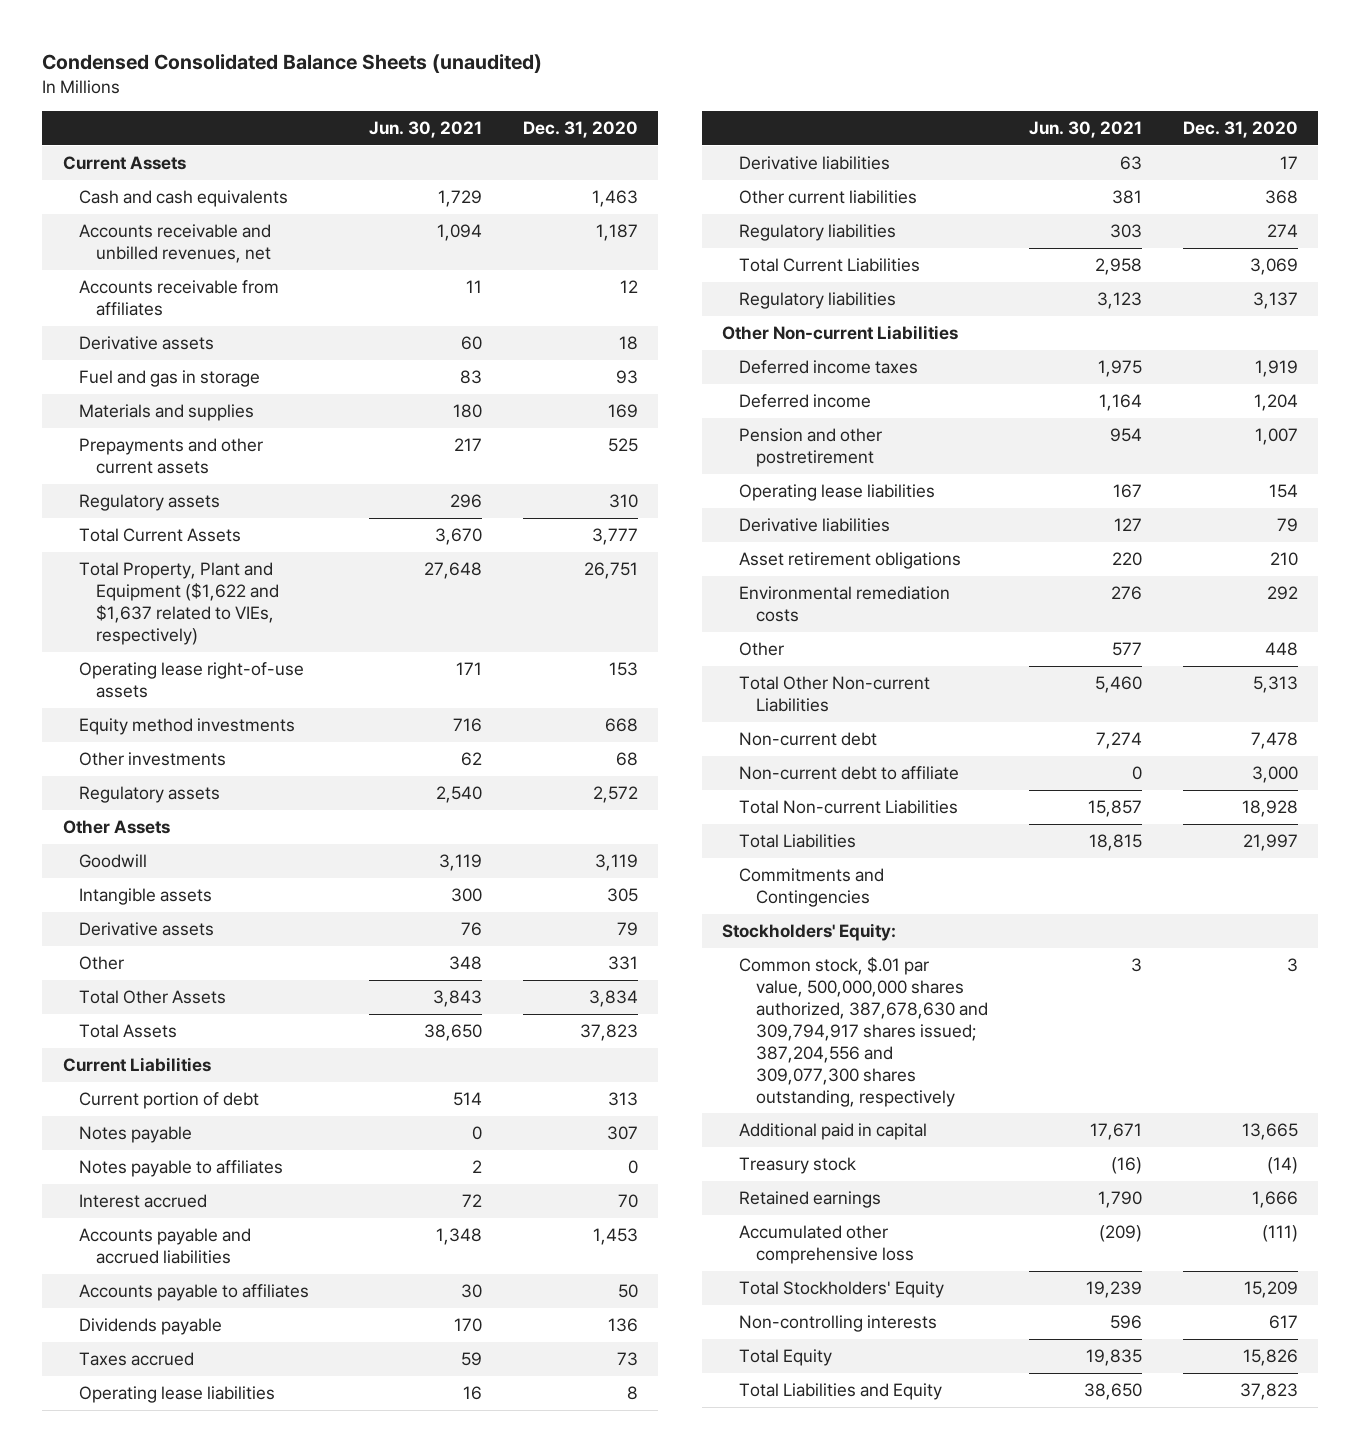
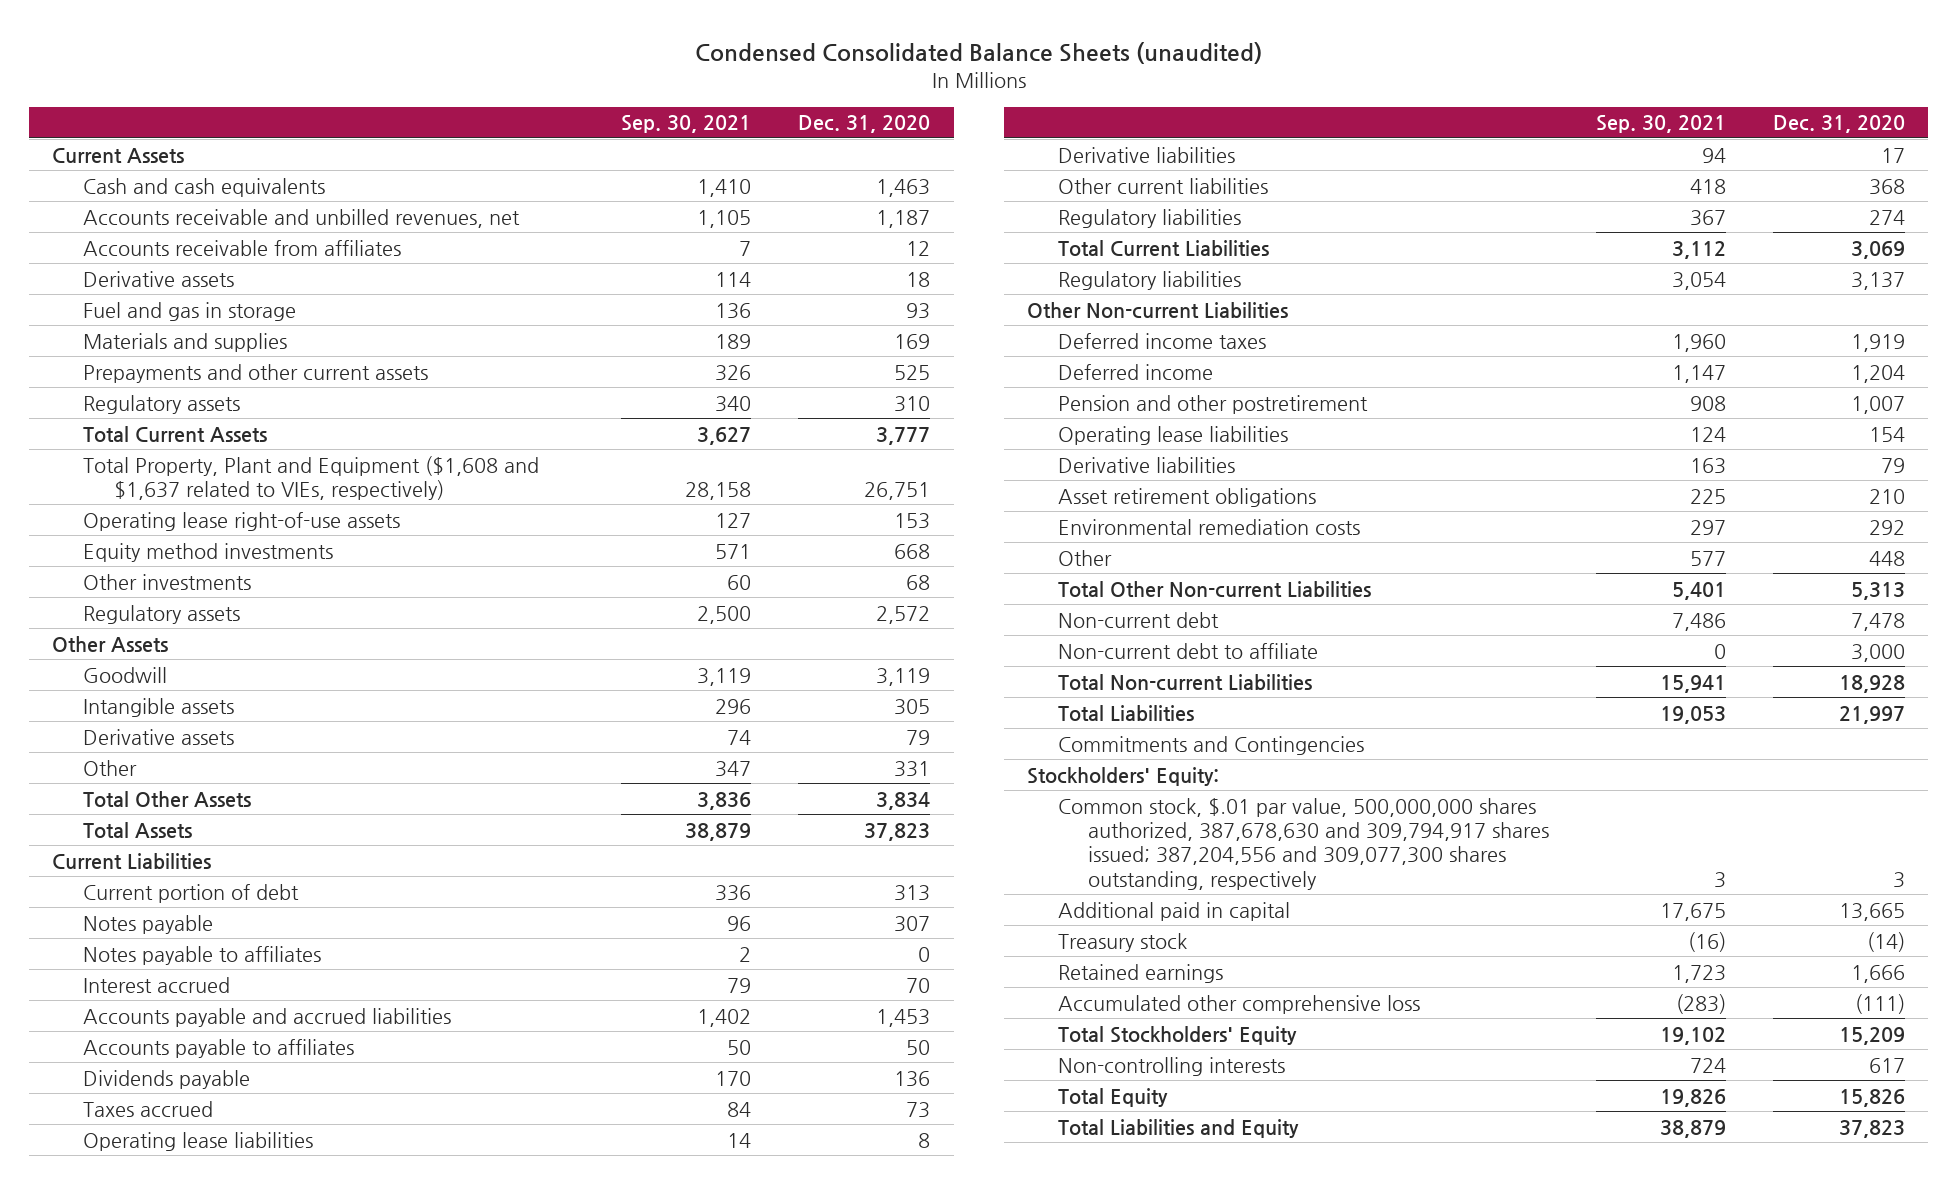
[368,120,482,138] Jun. 30, 2021 -> none
none -> [621,115,752,134] Sep. 30, 2021
[79,562,280,645] Total Property, Plant and Equipment ($1,622 and $1,637 related to VIEs, respectively) -> [83,455,540,500] Total Property, Plant and Equipment ($1,608 and $1,637 related to VIEs, respectively)

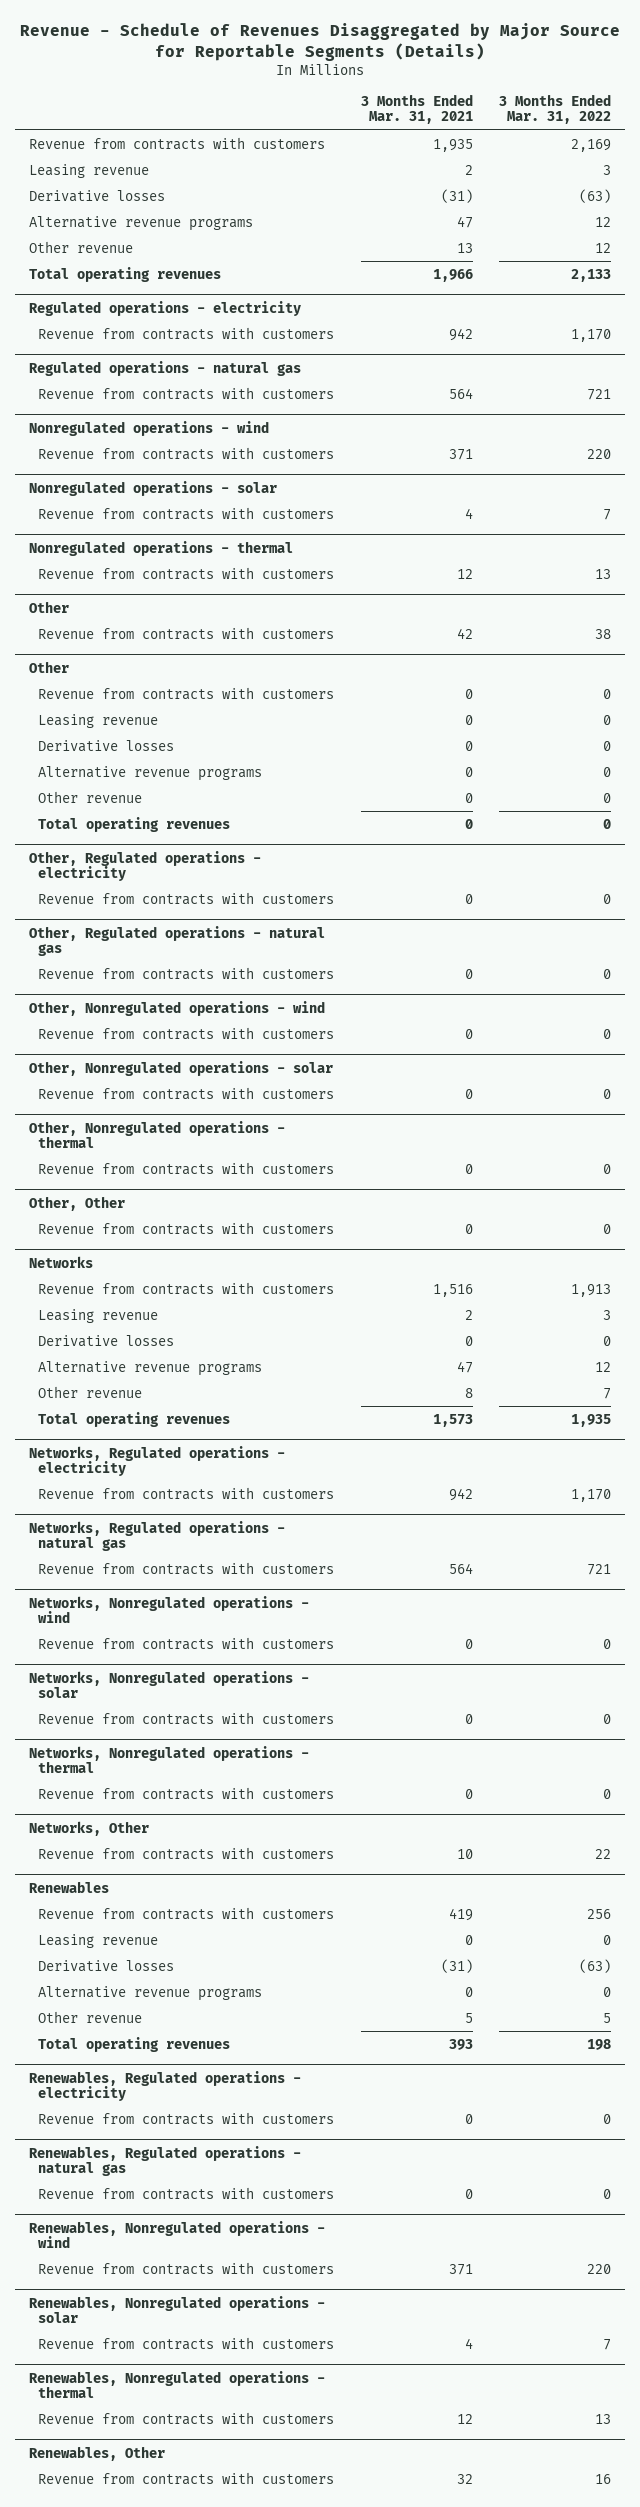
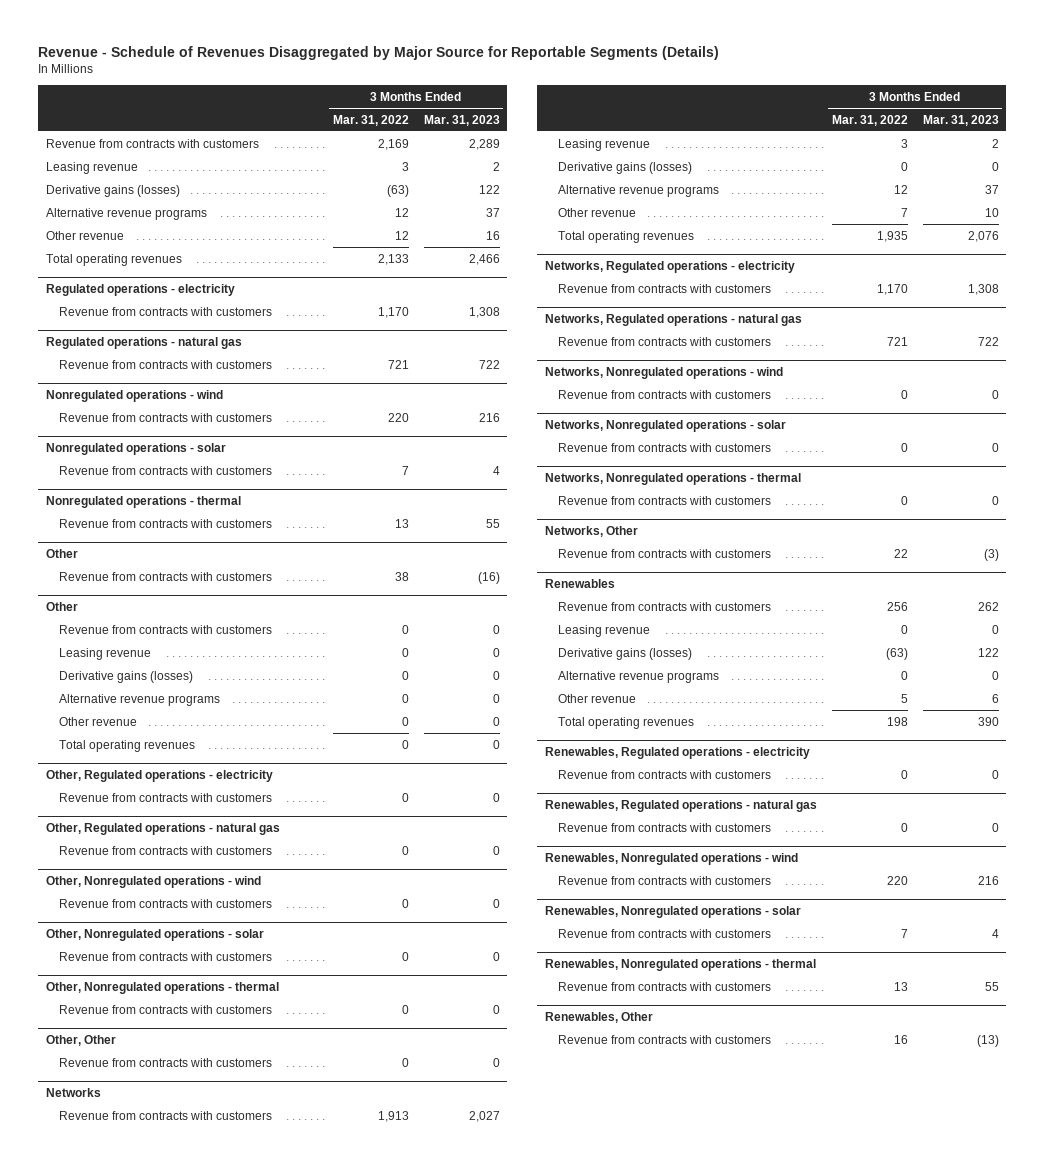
[360,93,473,125] 3 Months Ended Mar. 31, 2021 -> none
none -> [423,114,500,126] Mar. 31, 2023
[28,189,165,202] Derivative losses -> [45,184,180,197] Derivative gains (losses)
[38,739,175,752] Derivative losses -> [59,670,194,683] Derivative gains (losses)
[38,1334,175,1347] Derivative losses -> [558,161,693,174] Derivative gains (losses)
[38,1959,175,1972] Derivative losses -> [558,647,693,660] Derivative gains (losses)

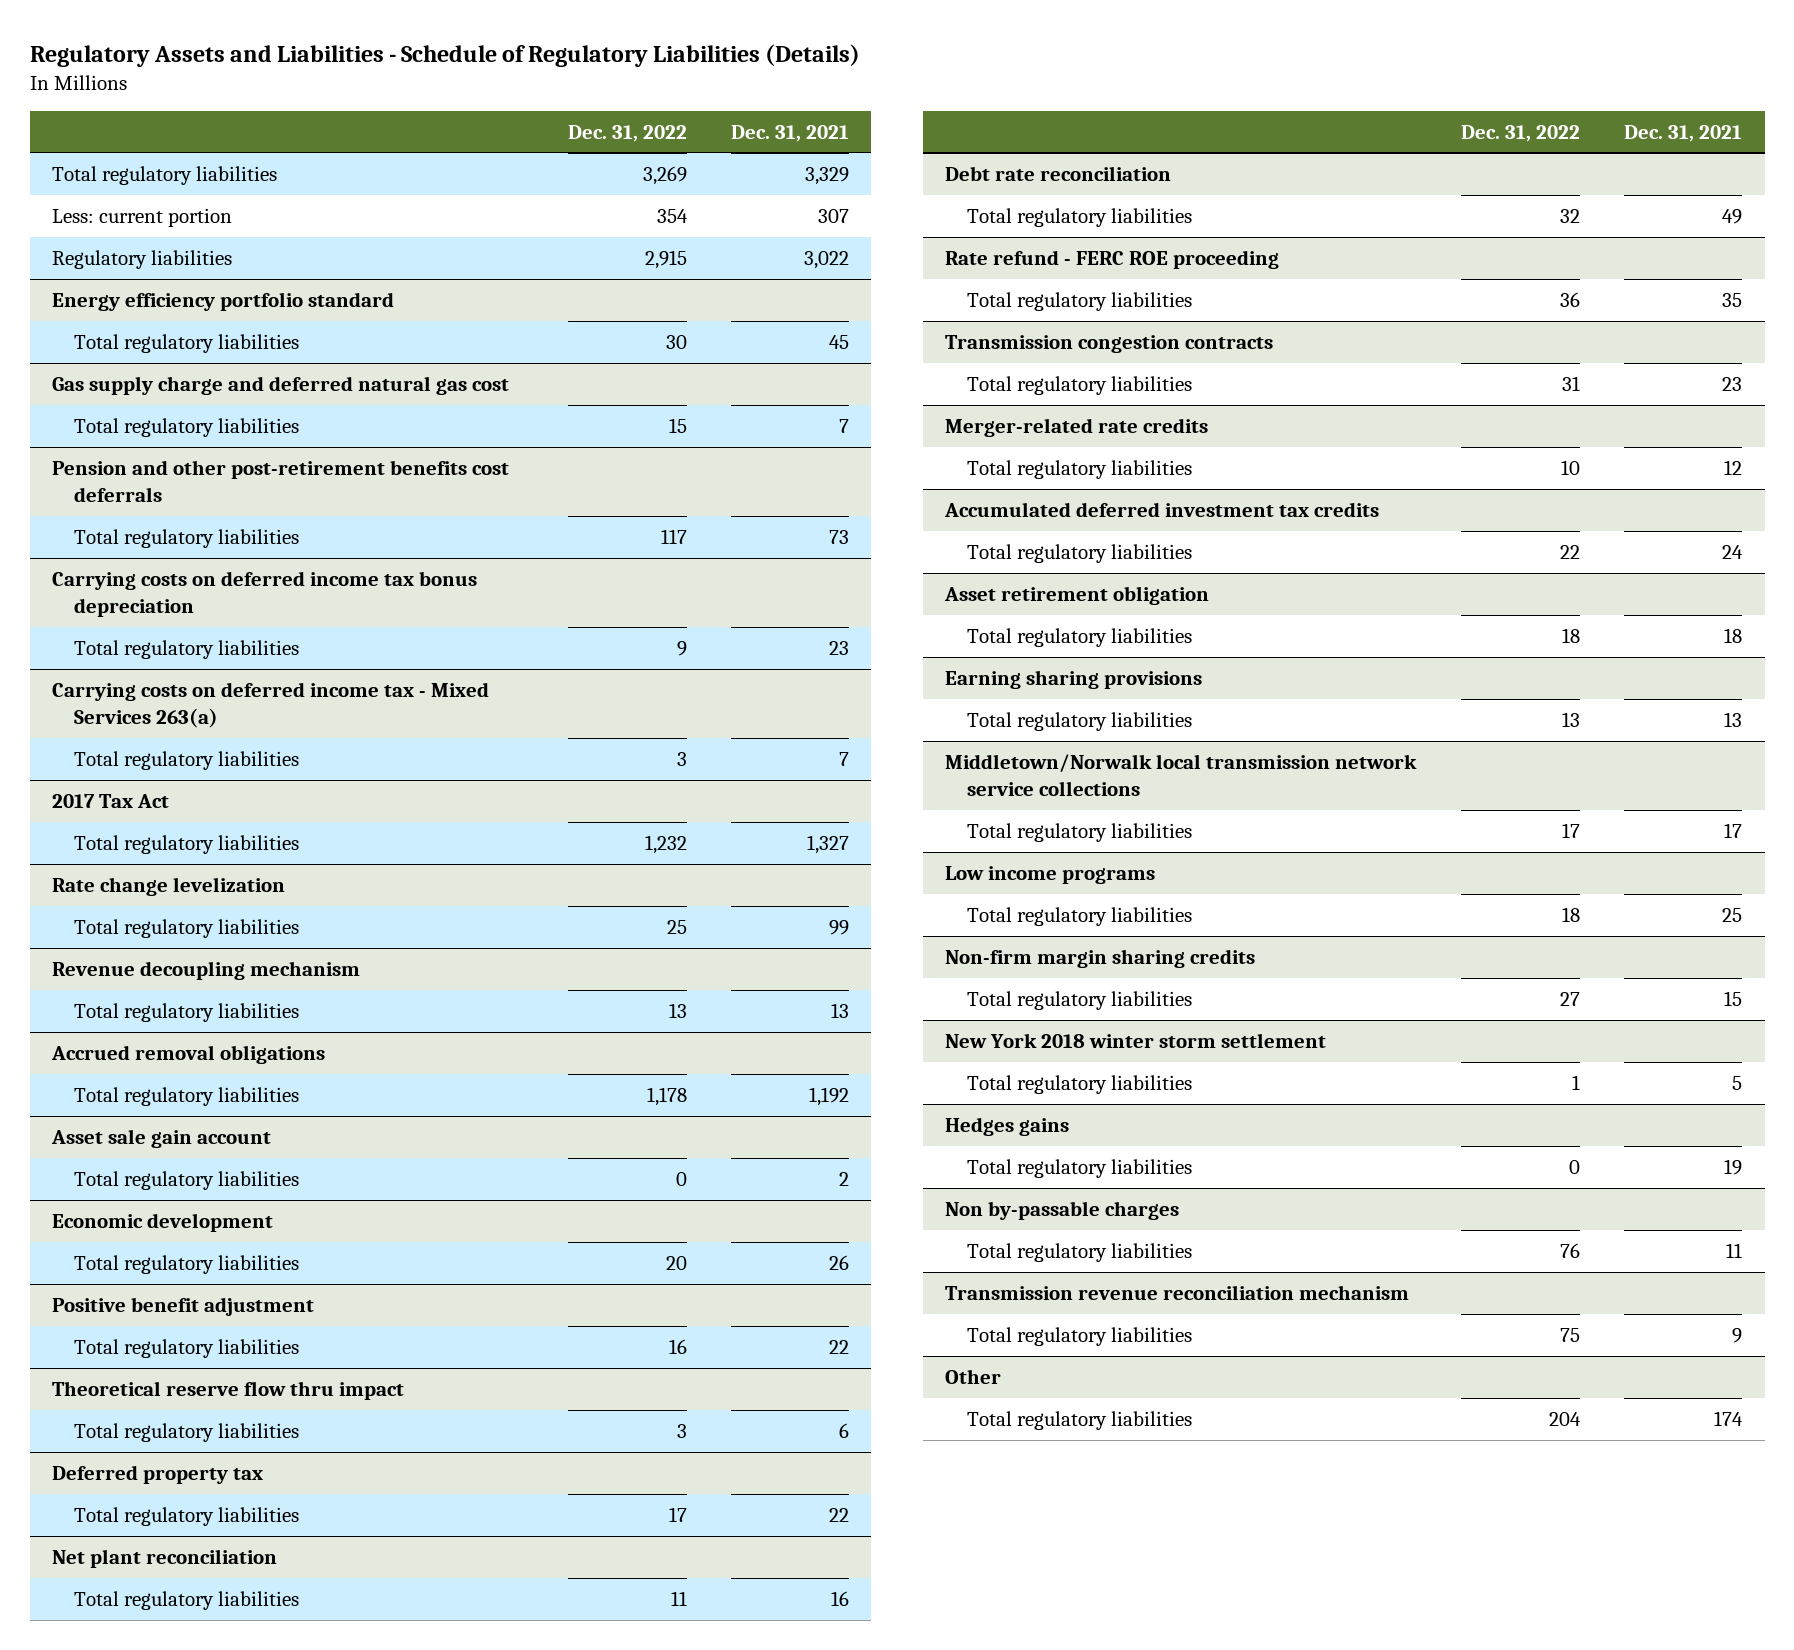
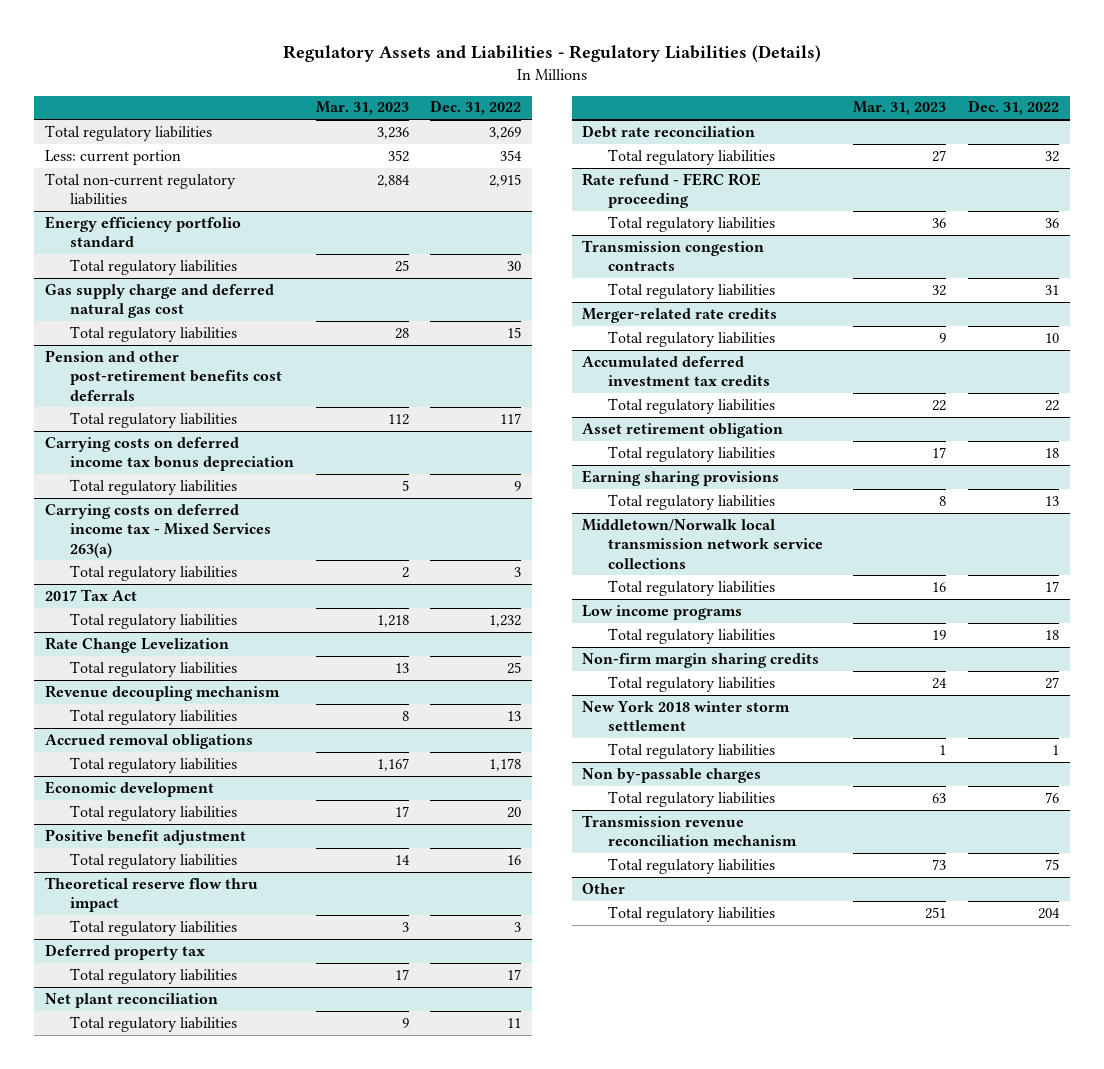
[29,43,860,67] Regulatory Assets and Liabilities - Schedule of Regulatory Liabilities (Details) -> [282,45,821,63] Regulatory Assets and Liabilities - Regulatory Liabilities (Details)
[731,124,850,142] Dec. 31, 2021 -> none
none -> [315,101,409,116] Mar. 31, 2023
[51,249,232,269] Regulatory liabilities -> [44,172,236,206] Total non-current regulatory liabilities
[51,876,285,896] Rate change levelization -> [44,636,229,653] Rate Change Levelization
[50,1128,271,1148] Asset sale gain account -> none
[73,1170,299,1190] Total regulatory liabilities -> none
[945,1116,1070,1136] Hedges gains -> none
[966,1158,1192,1178] Total regulatory liabilities -> none

